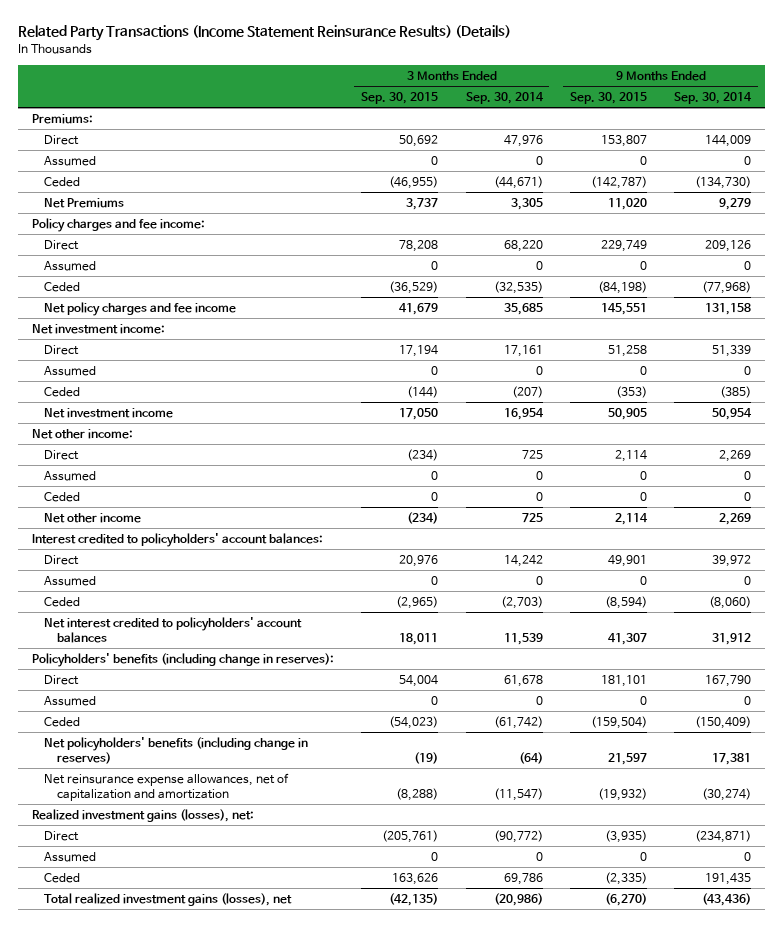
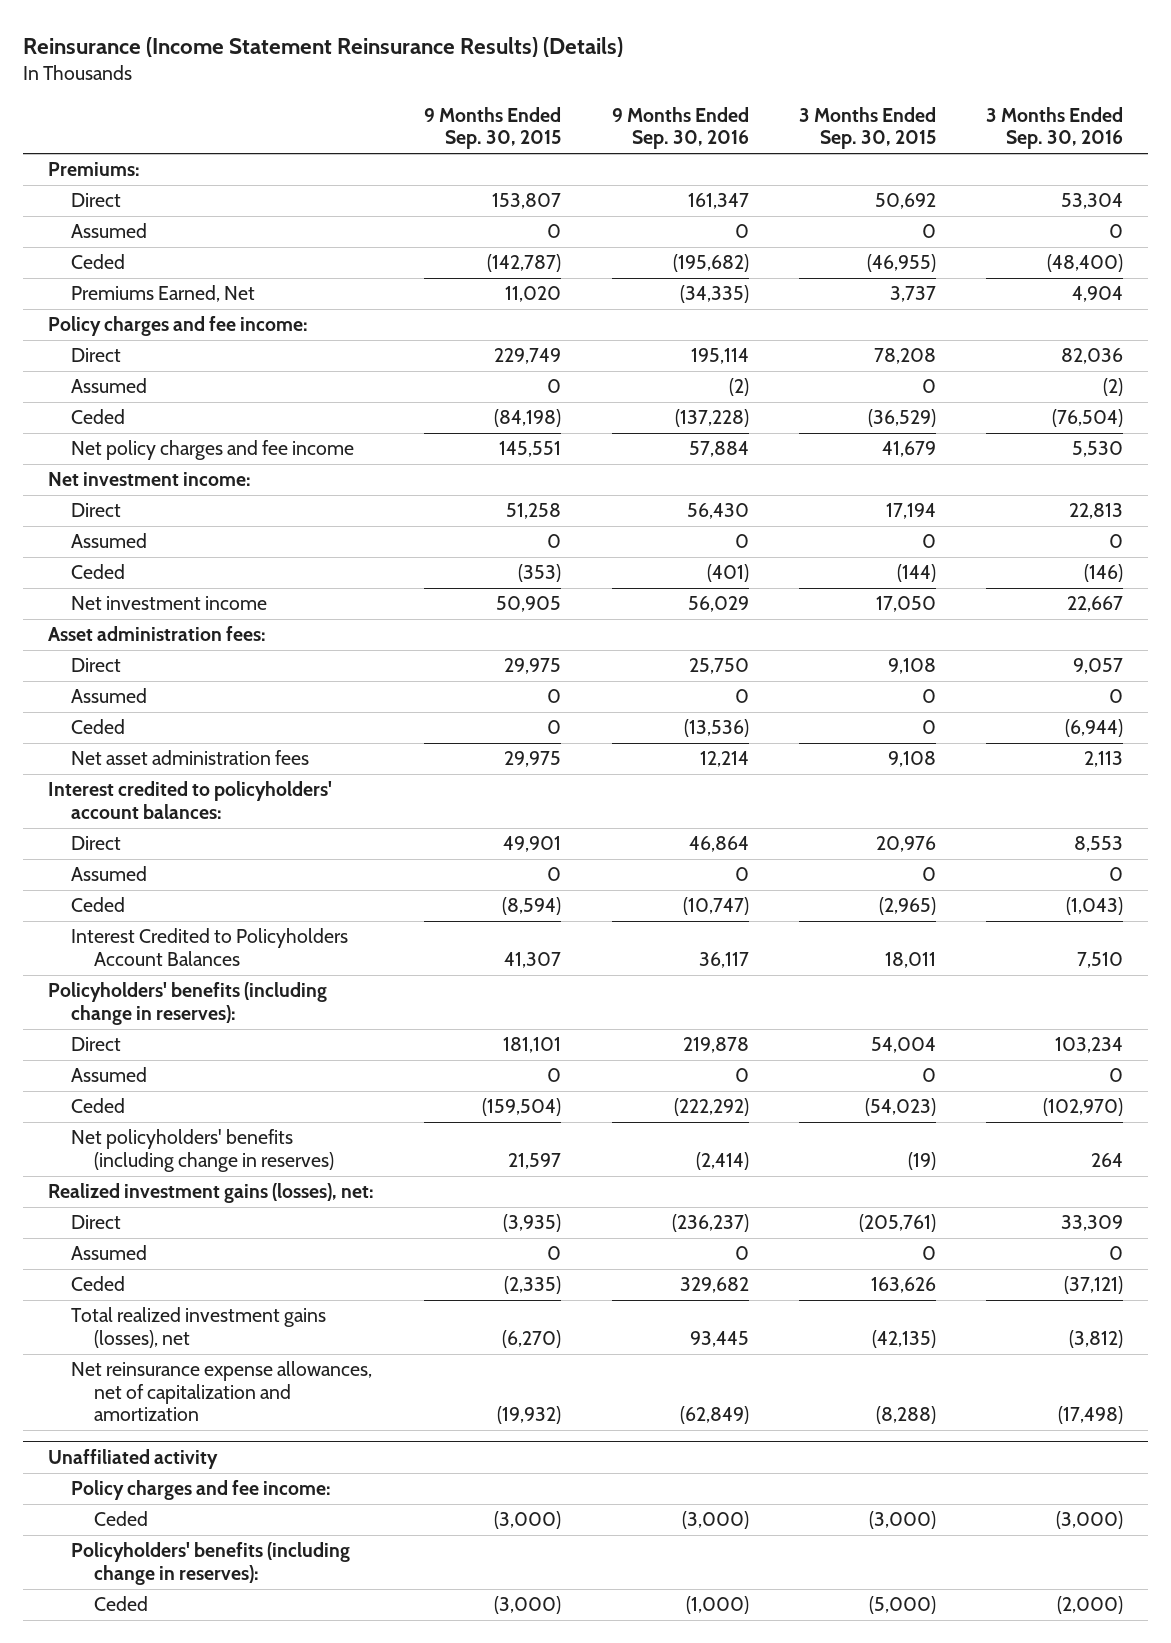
[17,25,511,42] Related Party Transactions (Income Statement Reinsurance Results) (Details) -> [23,36,624,57] Reinsurance (Income Statement Reinsurance Results) (Details)
[465,92,544,105] Sep. 30, 2014 -> none
[674,92,753,105] Sep. 30, 2014 -> none
none -> [611,106,749,150] 9 Months Ended Sep. 30, 2016
none -> [985,106,1123,150] 3 Months Ended Sep. 30, 2016
[44,198,125,209] Net Premiums -> [71,285,256,303] Premiums Earned, Net
[31,429,133,440] Net other income: -> none
none -> [48,626,267,642] Asset administration fees:
[407,449,439,462] (234) -> [887,658,936,675] 9,108
[614,450,647,463] 2,114 -> [504,658,562,675] 29,975
[44,513,142,524] Net other income -> none
none -> [71,750,310,766] Net asset administration fees
[44,617,303,643] Net interest credited to policyholders' account balances -> [71,928,349,966] Interest Credited to Policyholders Account Balances
[44,773,290,801] Net reinsurance expense allowances, net of capitalization and amortization -> [71,1361,373,1422] Net reinsurance expense allowances, net of capitalization and amortization
none -> [48,1448,219,1469] Unaffiliated activity
none -> [71,1480,332,1501] Policy charges and fee income:
none -> [94,1511,149,1527] Ceded
none -> [71,1542,351,1585] Policyholders' benefits (including change in reserves):
none -> [94,1596,149,1612] Ceded

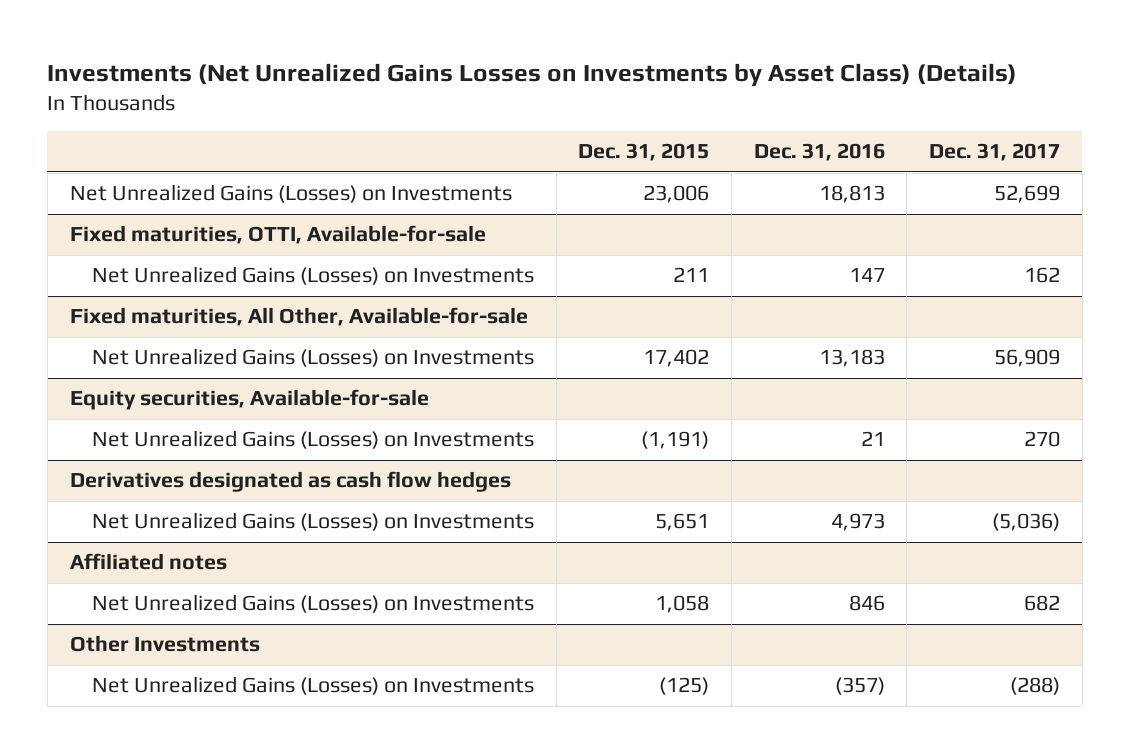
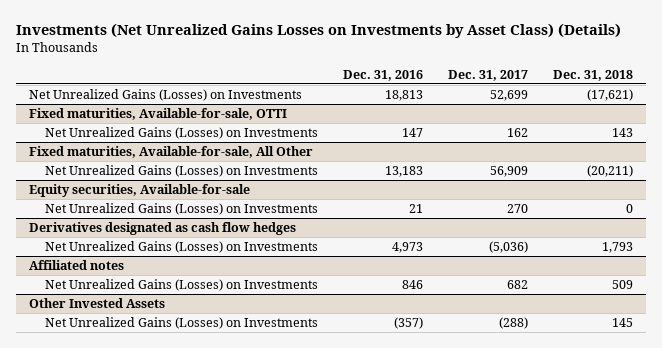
[578,143,710,162] Dec. 31, 2015 -> none
none -> [553,69,634,81] Dec. 31, 2018
[69,225,486,245] Fixed maturities, OTTI, Available-for-sale -> [28,107,287,120] Fixed maturities, Available-for-sale, OTTI
[69,307,528,327] Fixed maturities, All Other, Available-for-sale -> [28,145,313,158] Fixed maturities, Available-for-sale, All Other
[69,635,260,653] Other Investments -> [28,297,165,308] Other Invested Assets

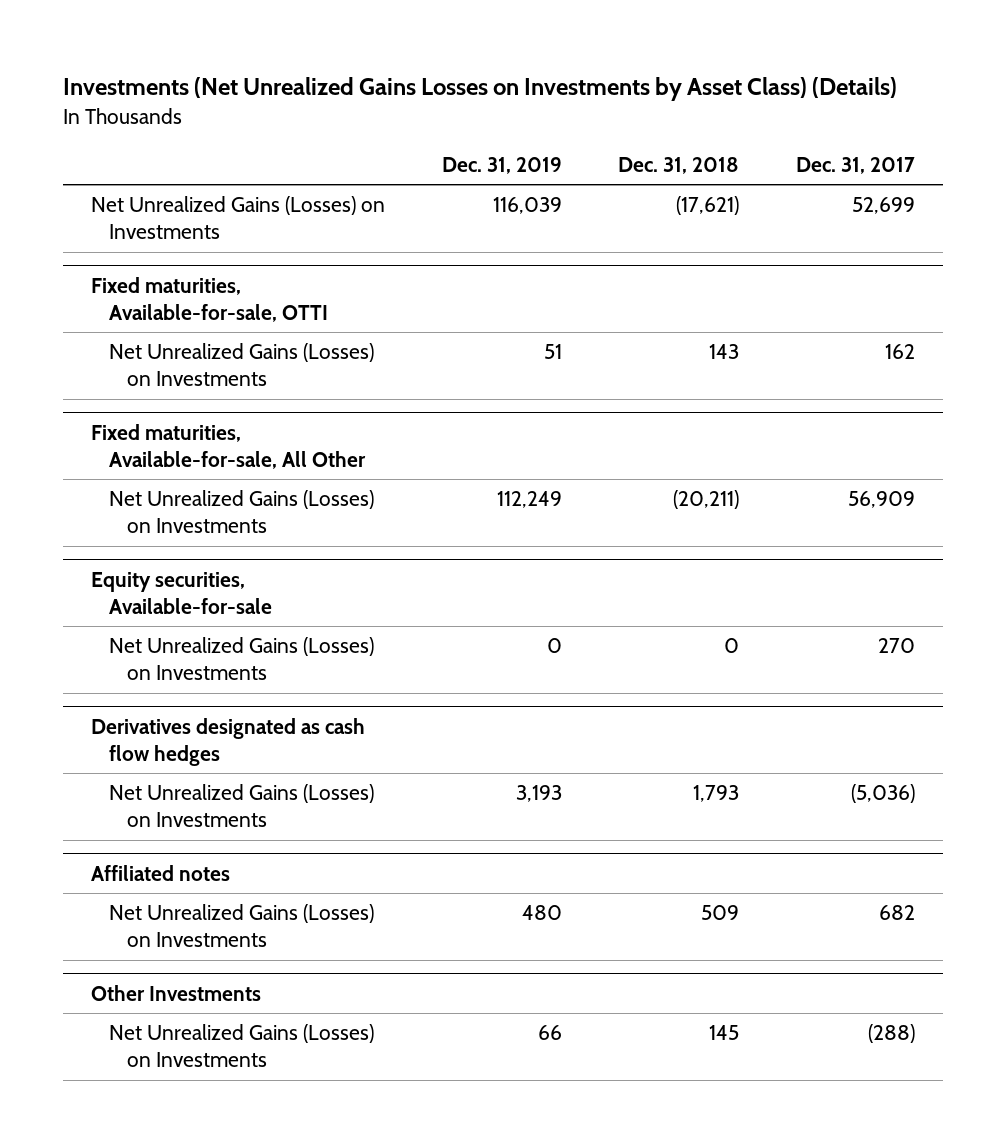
[342,69,423,81] Dec. 31, 2016 -> none
none -> [441,156,562,174] Dec. 31, 2019
[28,297,165,308] Other Invested Assets -> [91,984,262,1001] Other Investments

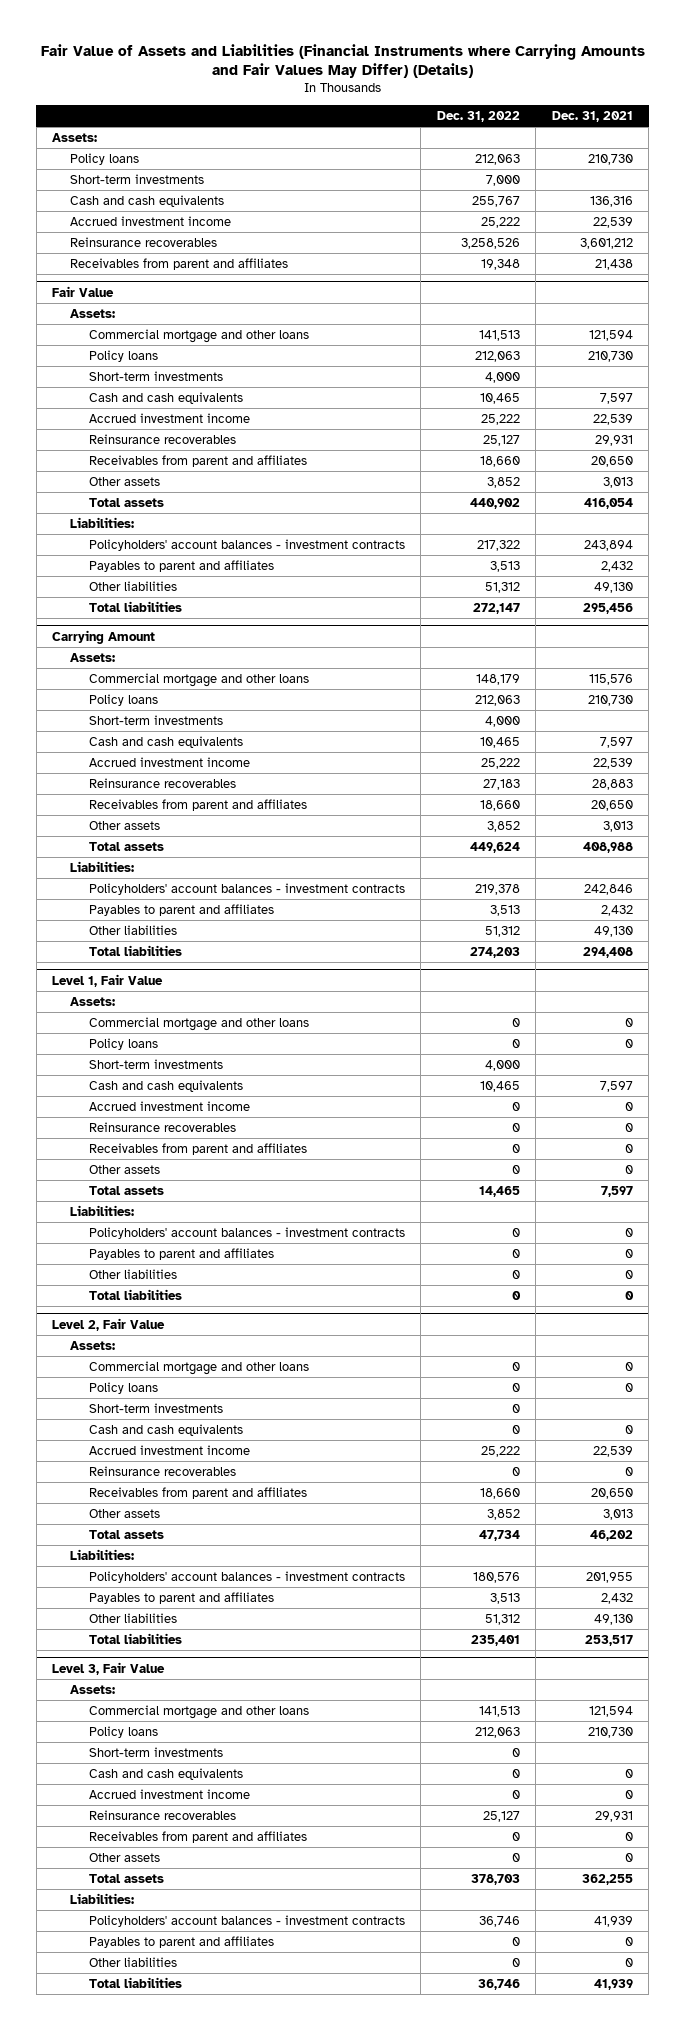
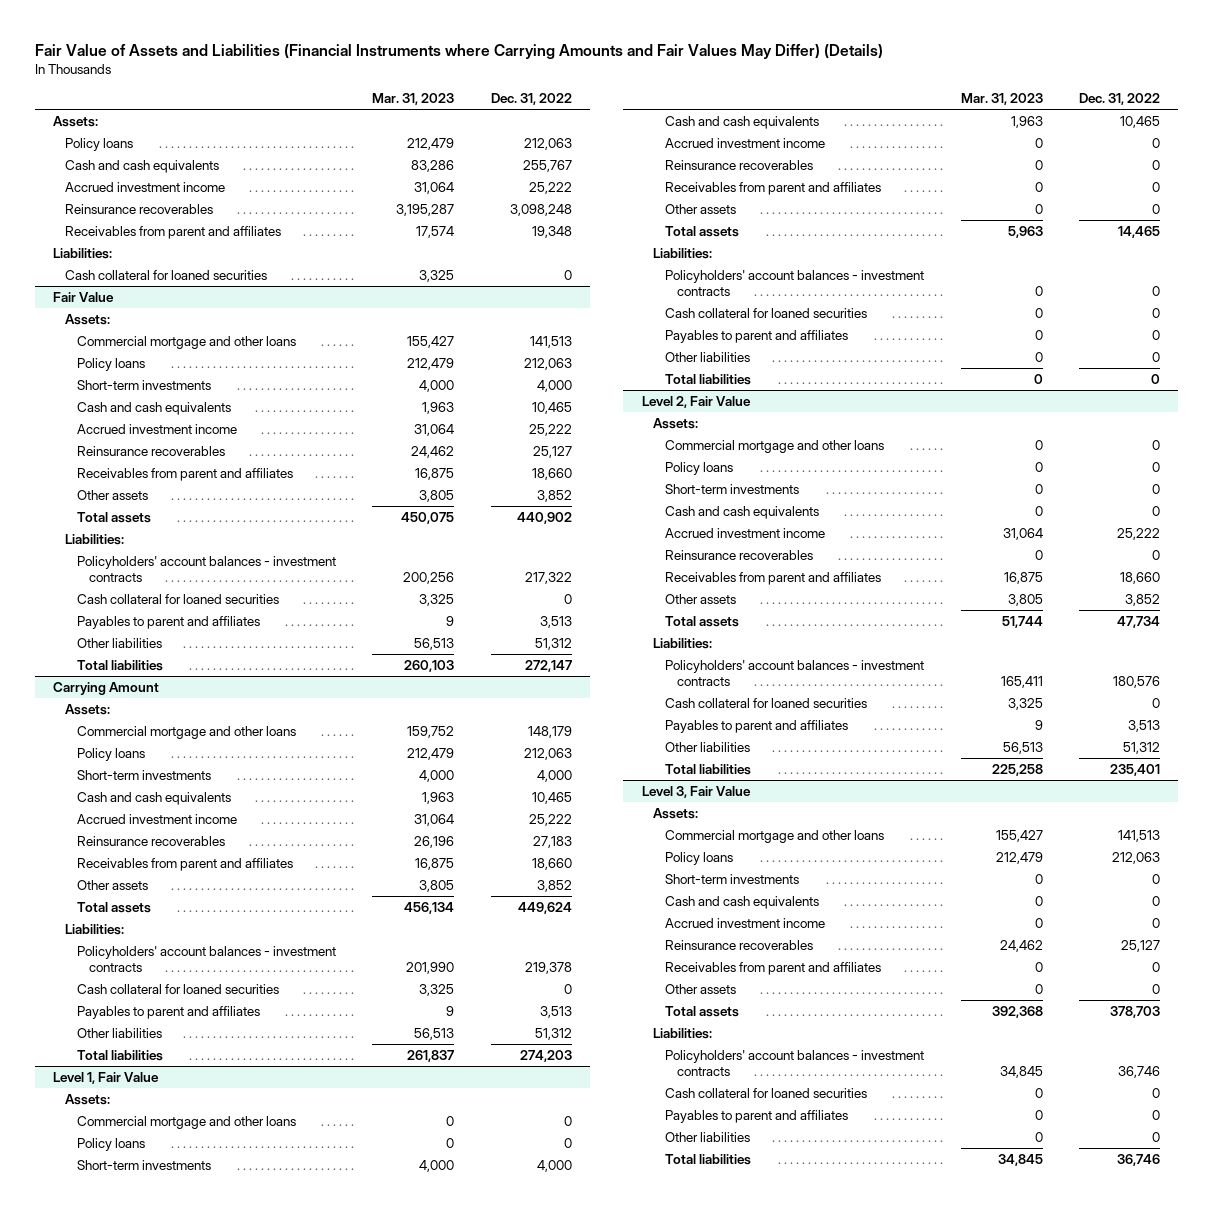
[551,110,633,122] Dec. 31, 2021 -> none
none -> [372,93,455,106] Mar. 31, 2023
[70,173,205,184] Short-term investments -> none
[460,237,520,249] 3,258,526 -> [509,203,572,216] 3,098,248
none -> [53,247,113,259] Liabilities:
none -> [65,269,268,280] Cash collateral for loaned securities
none -> [77,593,280,604] Cash collateral for loaned securities
none -> [77,983,280,994] Cash collateral for loaned securities
none -> [665,307,868,318] Cash collateral for loaned securities
none -> [665,697,868,708] Cash collateral for loaned securities
none -> [665,1087,868,1098] Cash collateral for loaned securities

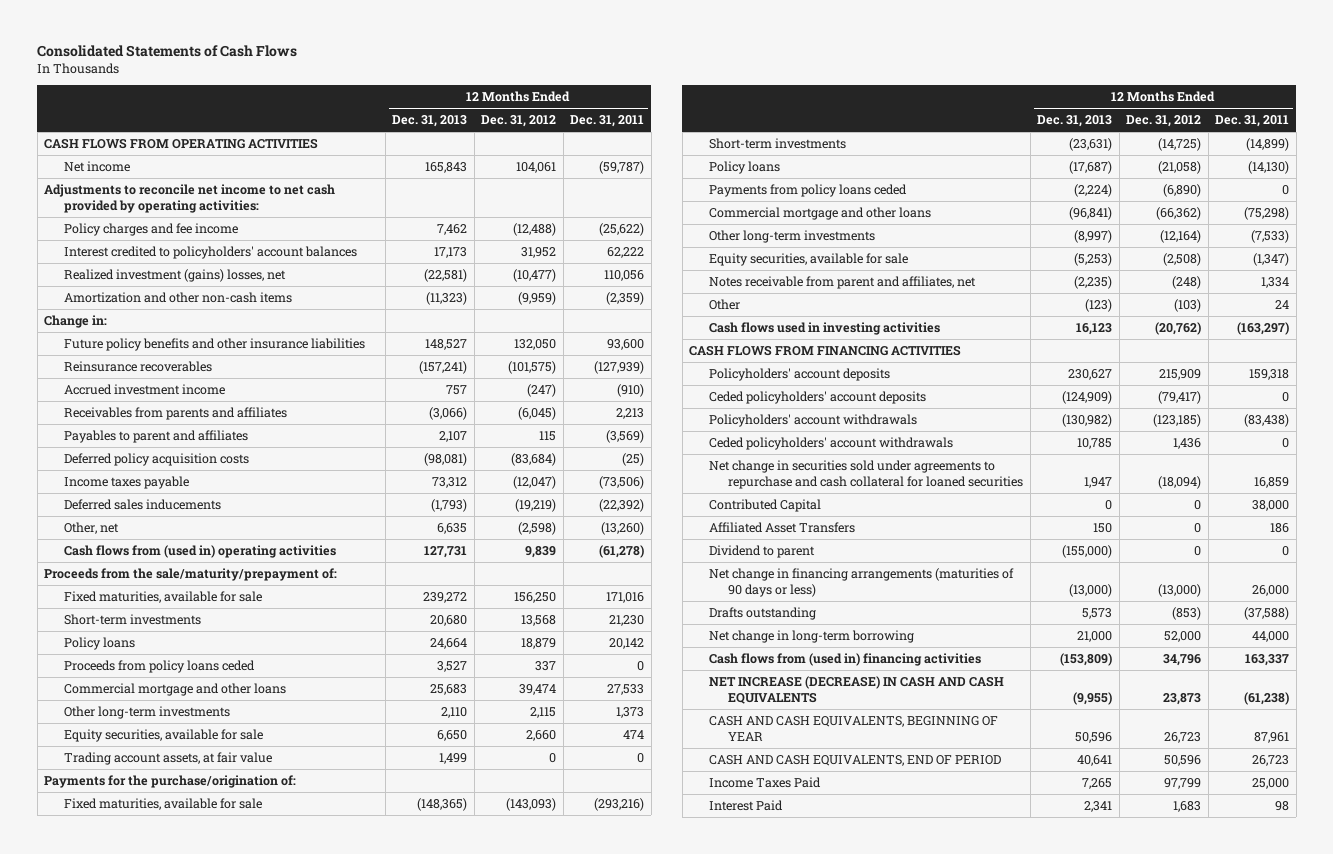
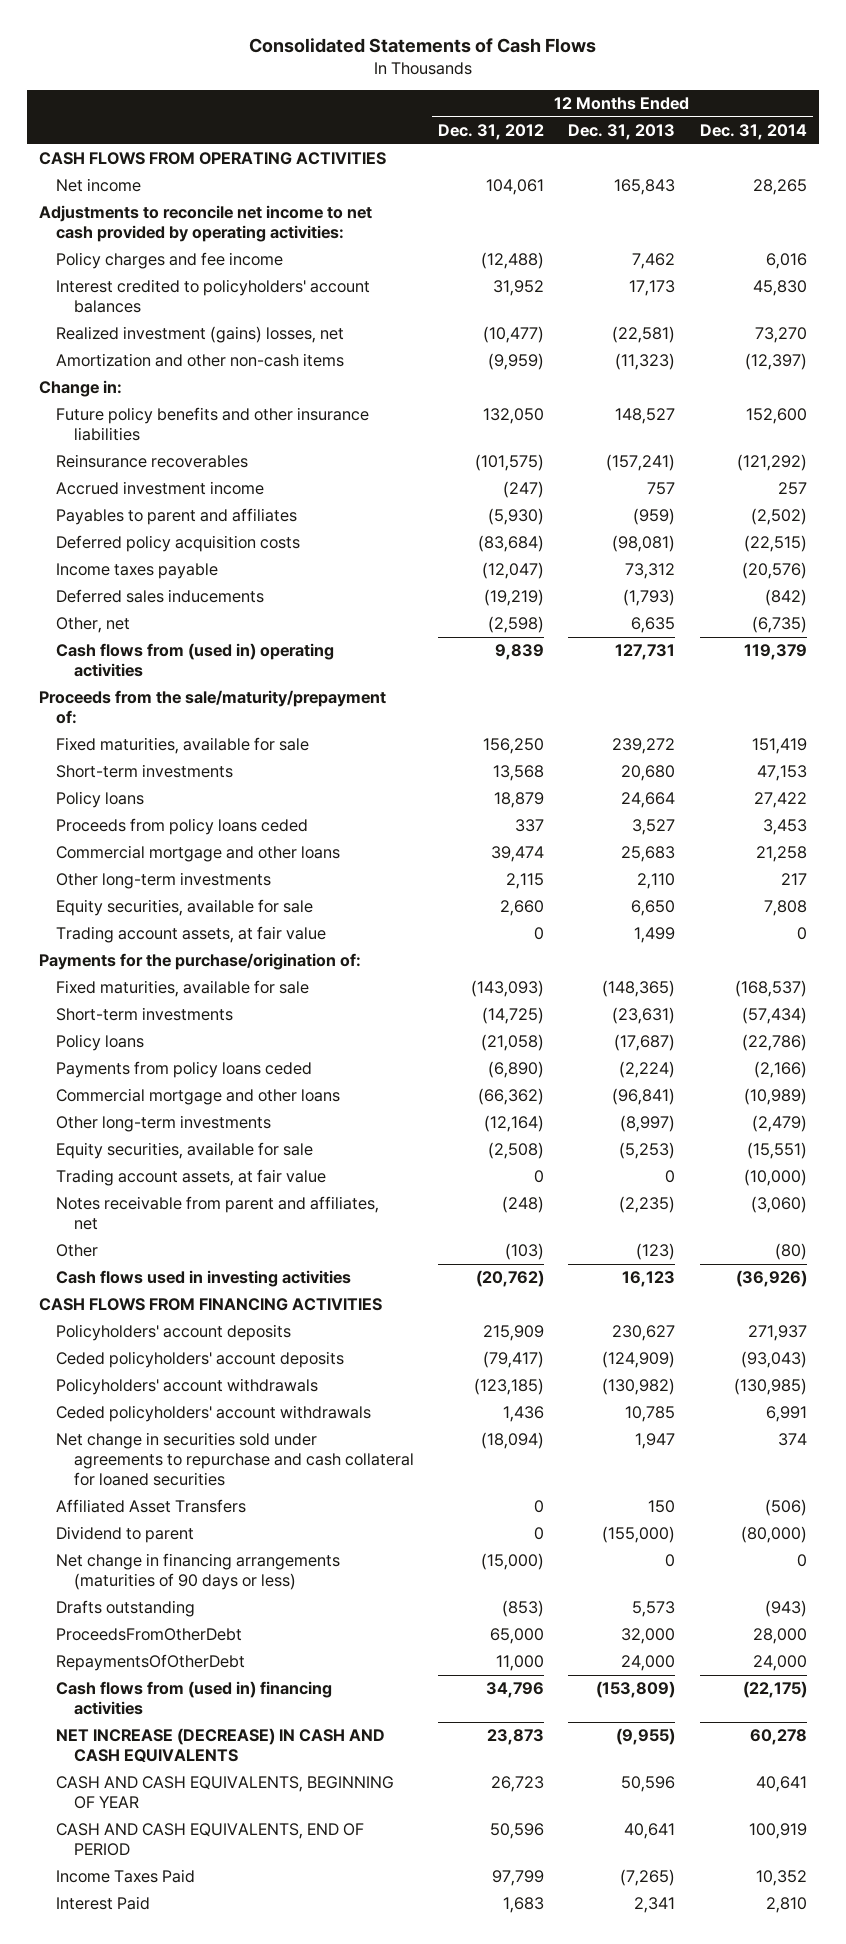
[570,115,645,128] Dec. 31, 2011 -> none
none -> [699,123,807,140] Dec. 31, 2014
[63,406,287,420] Receivables from parents and affiliates -> none
[439,430,468,442] 2,107 -> [633,508,676,526] (959)
[539,430,557,441] 115 -> [488,508,545,526] (5,930)
none -> [56,1169,327,1187] Trading account assets, at fair value
[708,498,821,512] Contributed Capital -> none
[1069,583,1113,597] (13,000) -> [665,1554,676,1568] 0
[1158,583,1202,597] (13,000) -> [481,1553,545,1571] (15,000)
[708,629,914,643] Net change in long-term borrowing -> none
none -> [56,1628,243,1642] ProceedsFromOtherDebt
none -> [56,1654,246,1672] RepaymentsOfOtherDebt
[1082,777,1113,789] 7,265 -> [620,1869,676,1887] (7,265)

